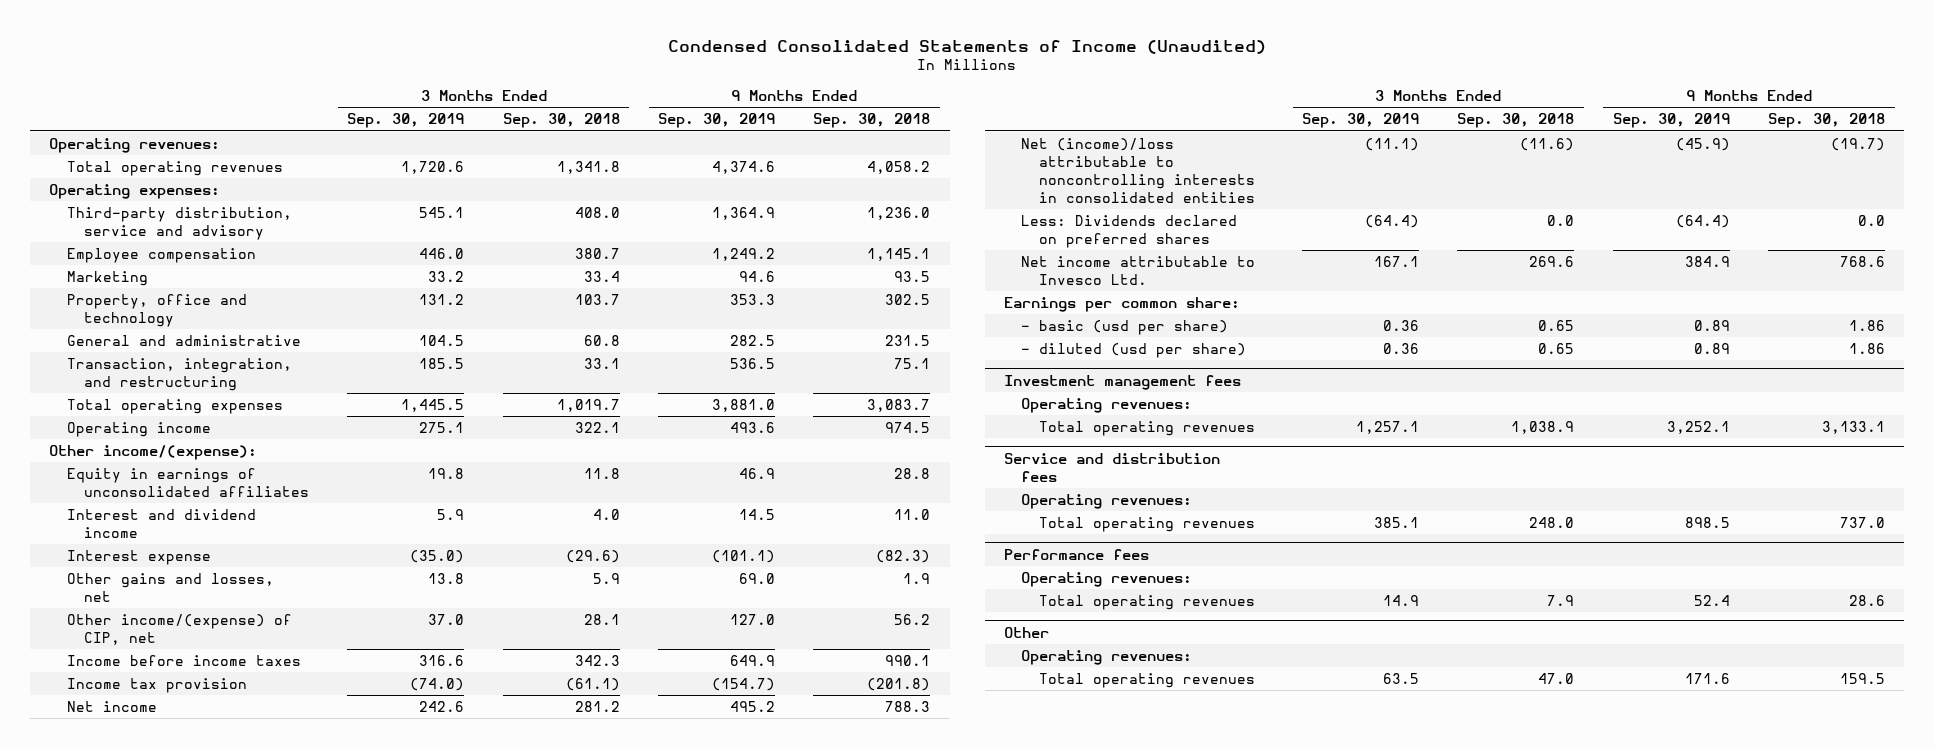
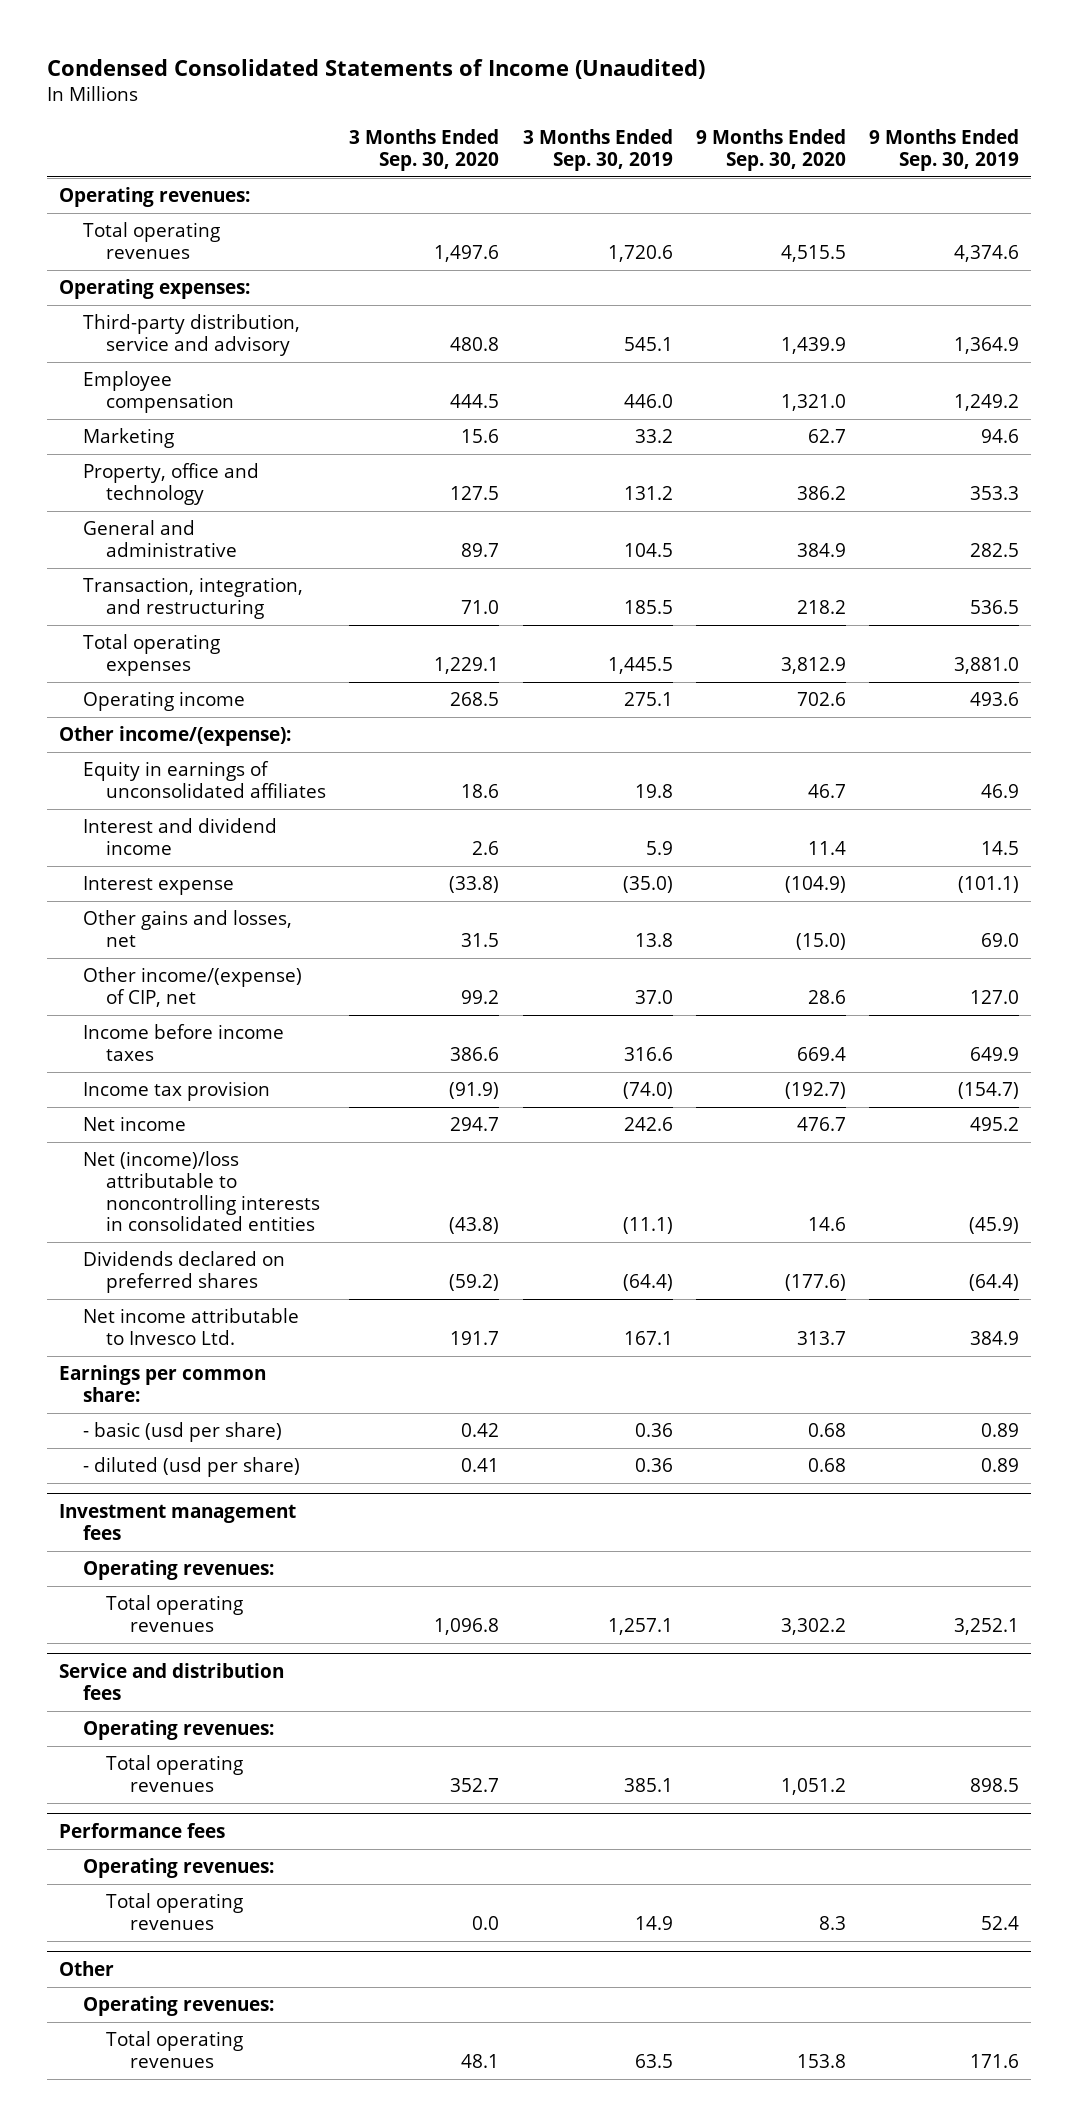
[502,113,620,129] Sep. 30, 2018 -> none
[813,113,931,129] Sep. 30, 2018 -> none
none -> [349,129,500,171] 3 Months Ended Sep. 30, 2020
none -> [695,129,846,171] 9 Months Ended Sep. 30, 2020
[1021,214,1238,248] Less: Dividends declared on preferred shares -> [82,1251,285,1293] Dividends declared on preferred shares

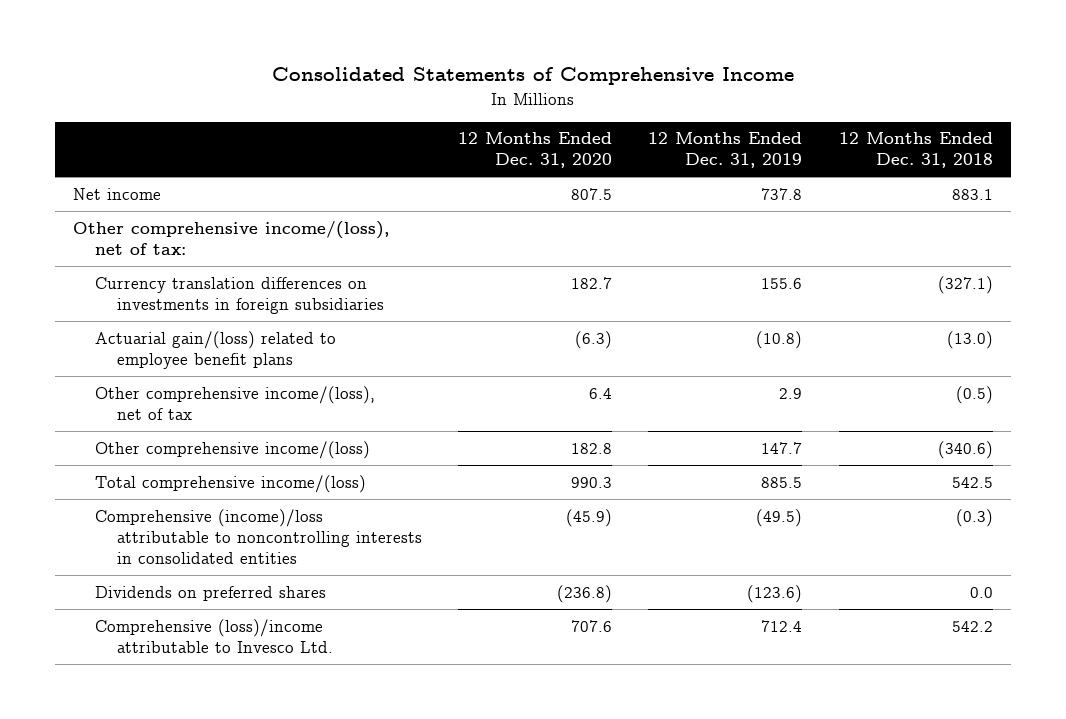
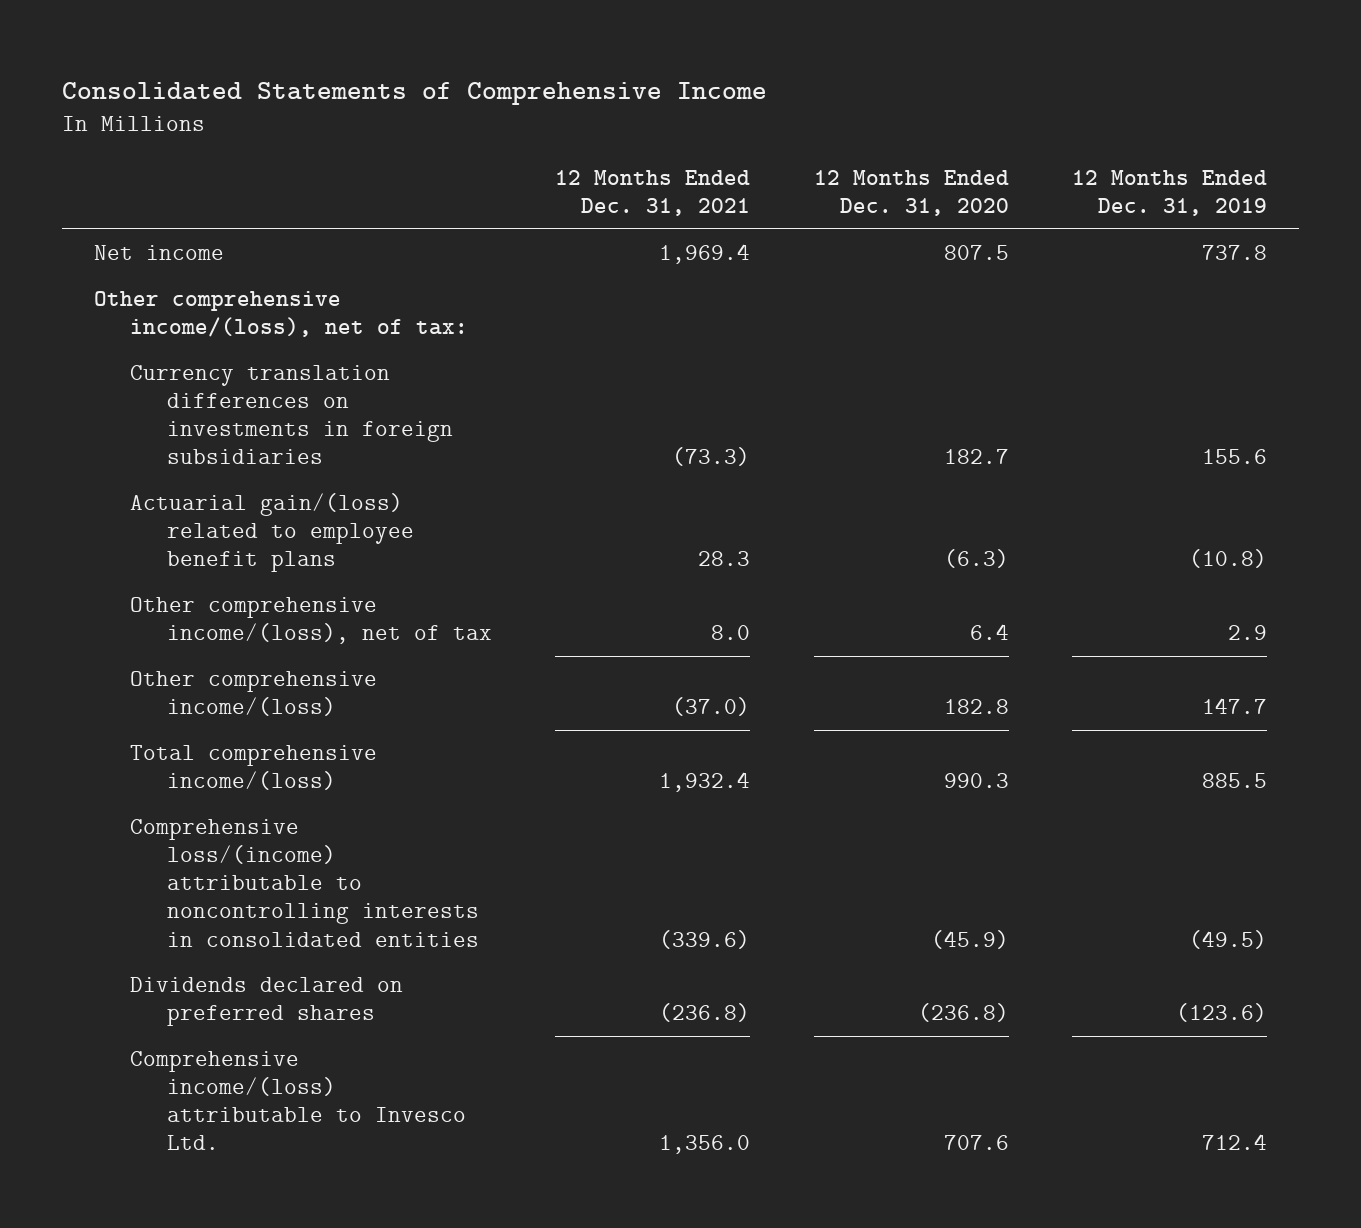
[838,132,993,169] 12 Months Ended Dec. 31, 2018 -> none
none -> [555,170,751,217] 12 Months Ended Dec. 31, 2021
[95,508,422,564] Comprehensive (income)/loss attributable to noncontrolling interests in consolidated entities -> [130,819,479,947] Comprehensive loss/(income) attributable to noncontrolling interests in consolidated entities
[95,585,327,601] Dividends on preferred shares -> [130,977,404,1027] Dividends declared on preferred shares
[95,618,333,653] Comprehensive (loss)/income attributable to Invesco Ltd. -> [130,1051,466,1151] Comprehensive income/(loss) attributable to Invesco Ltd.

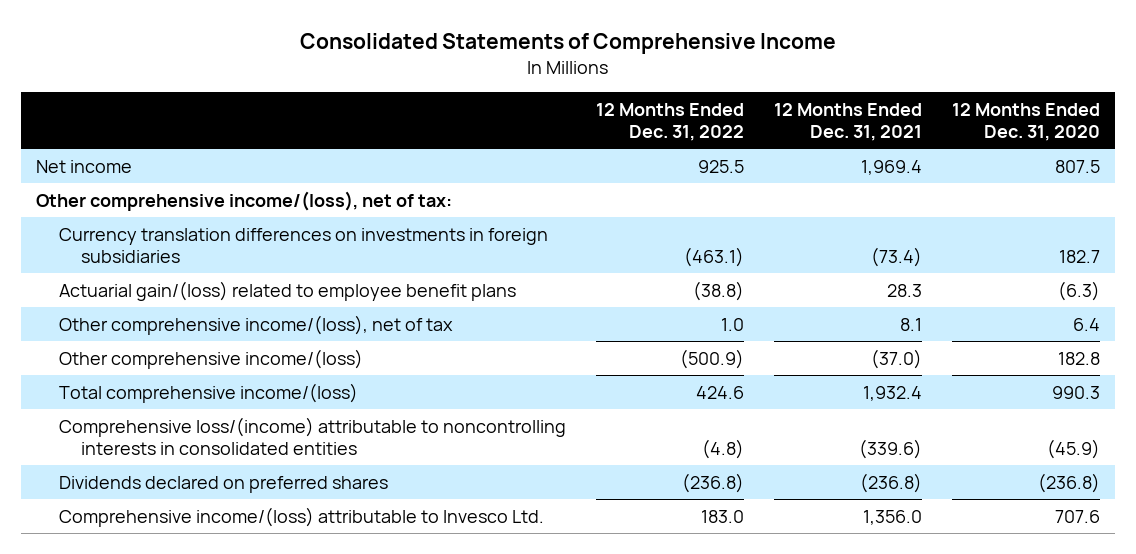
[1072,170,1268,217] 12 Months Ended Dec. 31, 2019 -> none
none -> [595,102,744,141] 12 Months Ended Dec. 31, 2022
[672,447,751,467] (73.3) -> [870,246,922,267] (73.4)
[711,625,751,641] 8.0 -> [899,317,922,331] 8.1

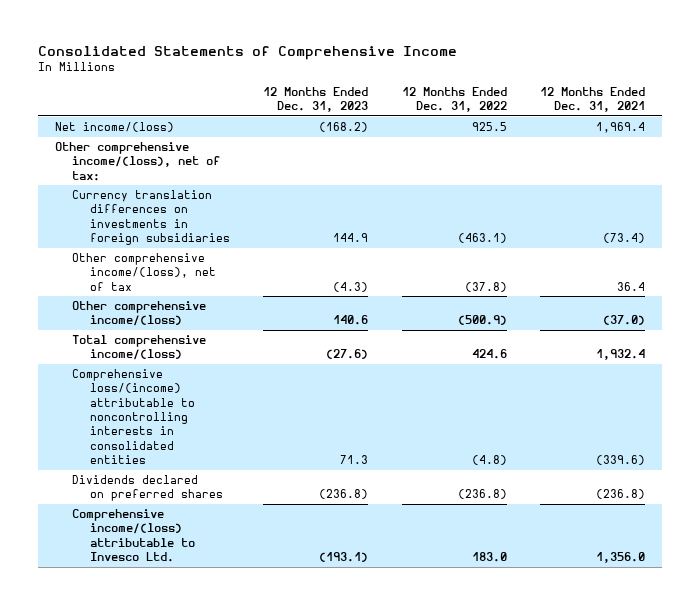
[951,102,1100,141] 12 Months Ended Dec. 31, 2020 -> none
none -> [263,86,369,113] 12 Months Ended Dec. 31, 2023
[35,159,132,173] Net income -> [54,122,174,133] Net income/(loss)
[58,280,516,301] Actuarial gain/(loss) related to employee benefit plans -> none
[720,317,744,331] 1.0 -> [464,281,507,292] (37.8)
[899,317,922,331] 8.1 -> [617,281,646,291] 36.4

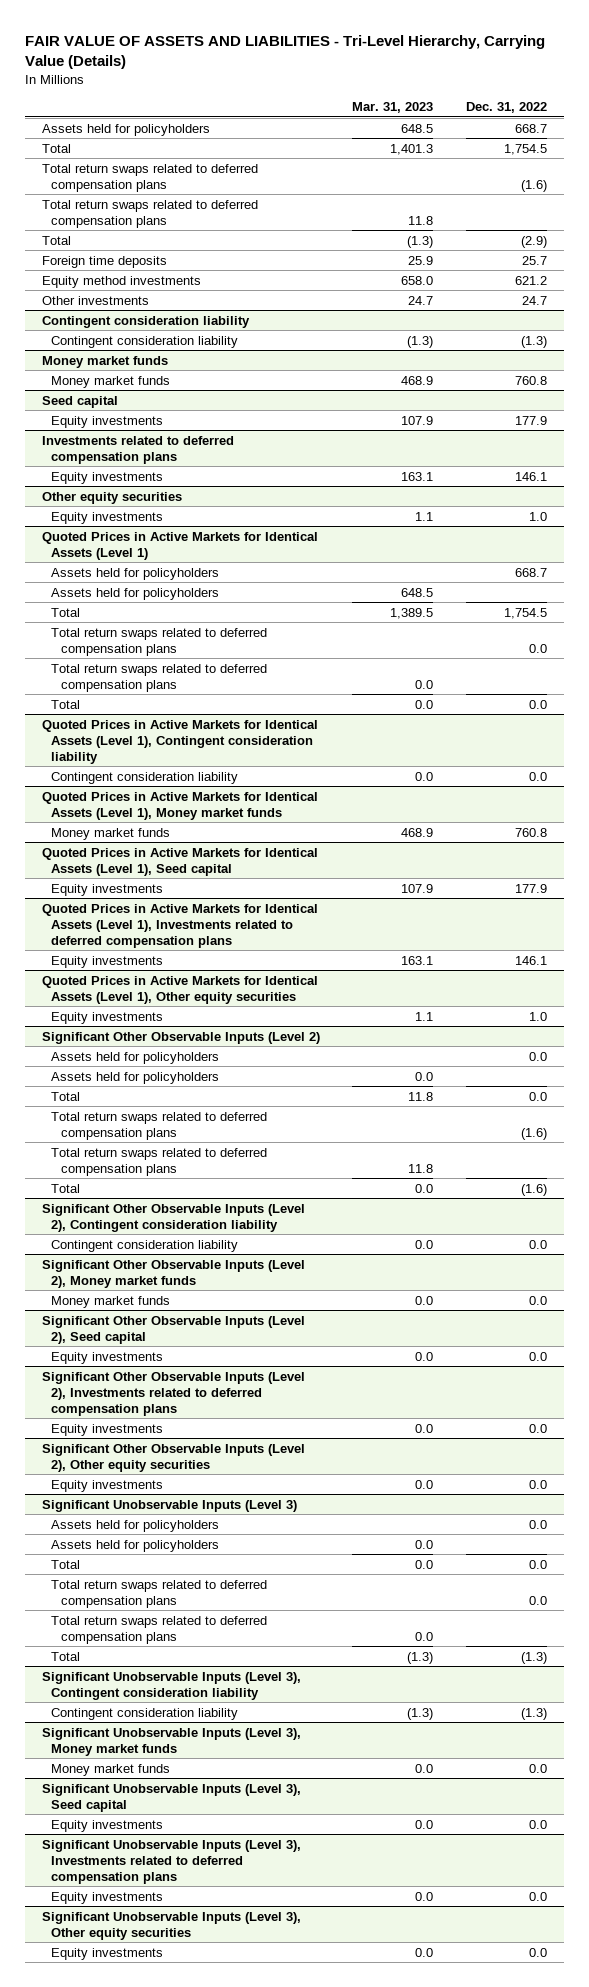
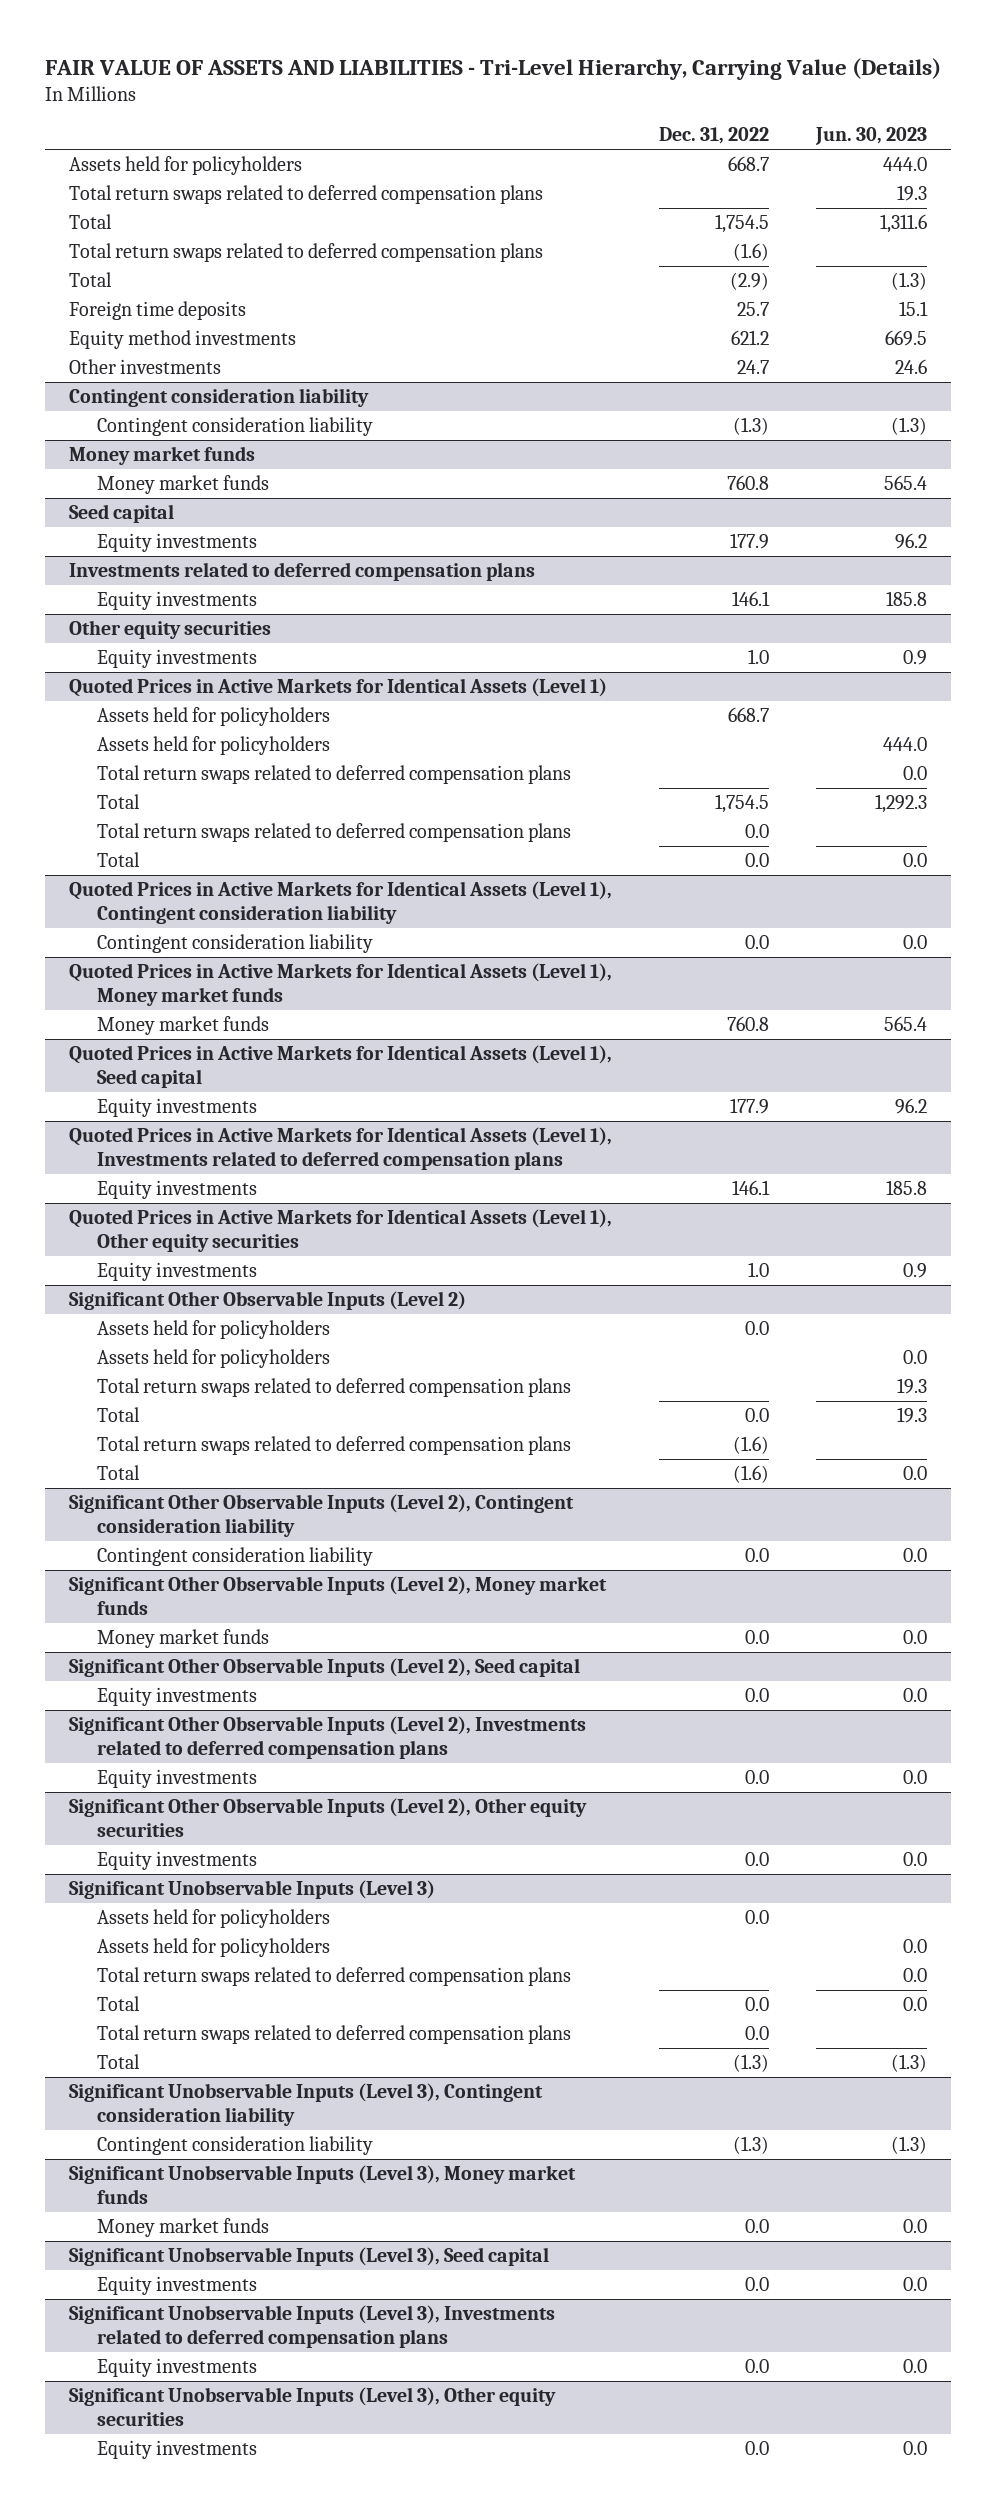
[352,102,434,114] Mar. 31, 2023 -> none
none -> [815,127,928,146] Jun. 30, 2023
[41,199,258,228] Total return swaps related to deferred compensation plans -> [68,184,543,204] Total return swaps related to deferred compensation plans
[51,663,268,692] Total return swaps related to deferred compensation plans -> [97,764,572,784] Total return swaps related to deferred compensation plans
[51,1147,268,1176] Total return swaps related to deferred compensation plans -> [97,1377,572,1397] Total return swaps related to deferred compensation plans
[51,1615,268,1644] Total return swaps related to deferred compensation plans -> [97,1966,572,1986] Total return swaps related to deferred compensation plans

